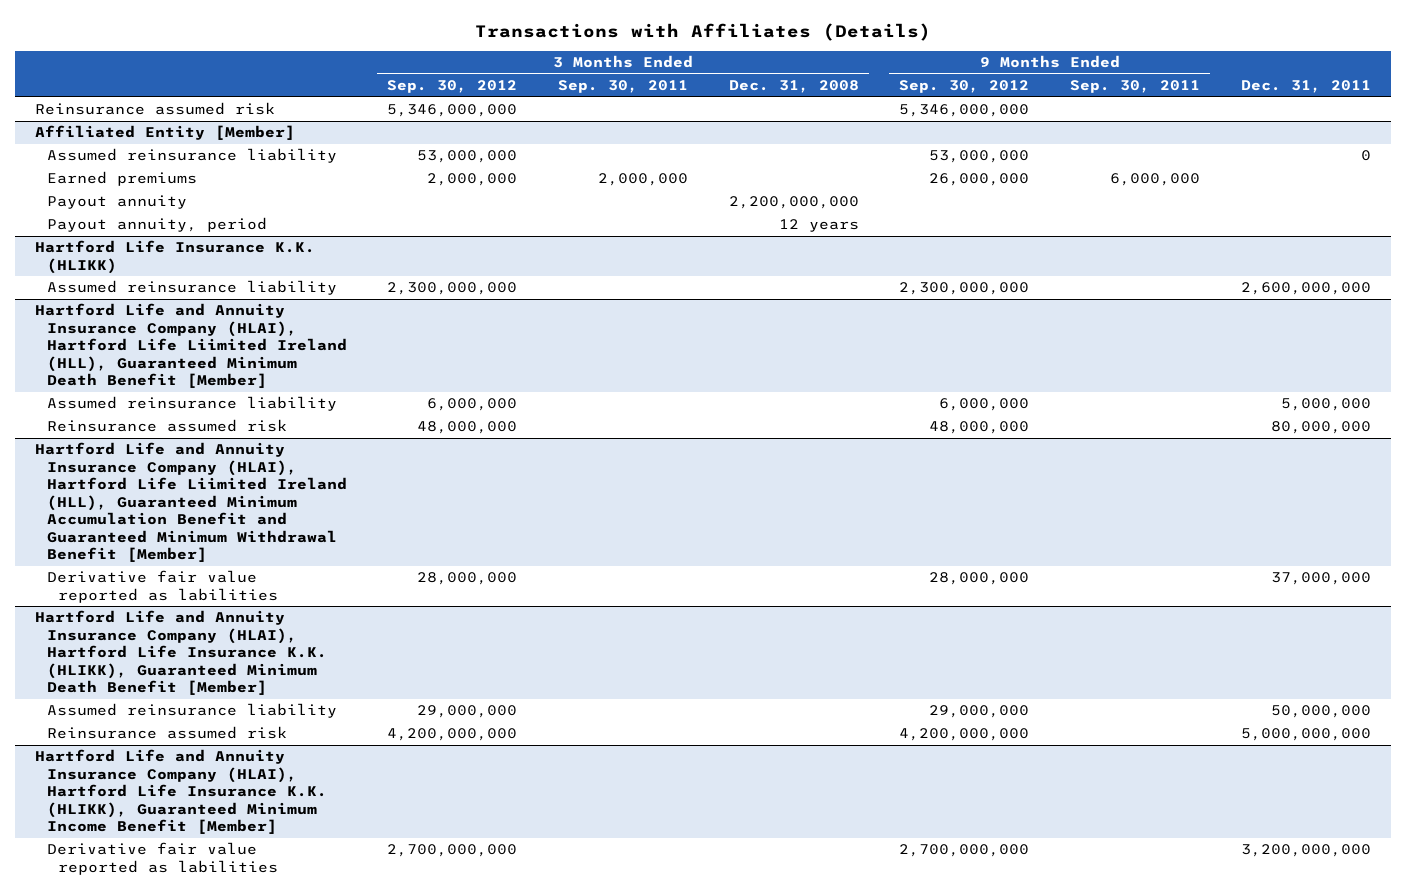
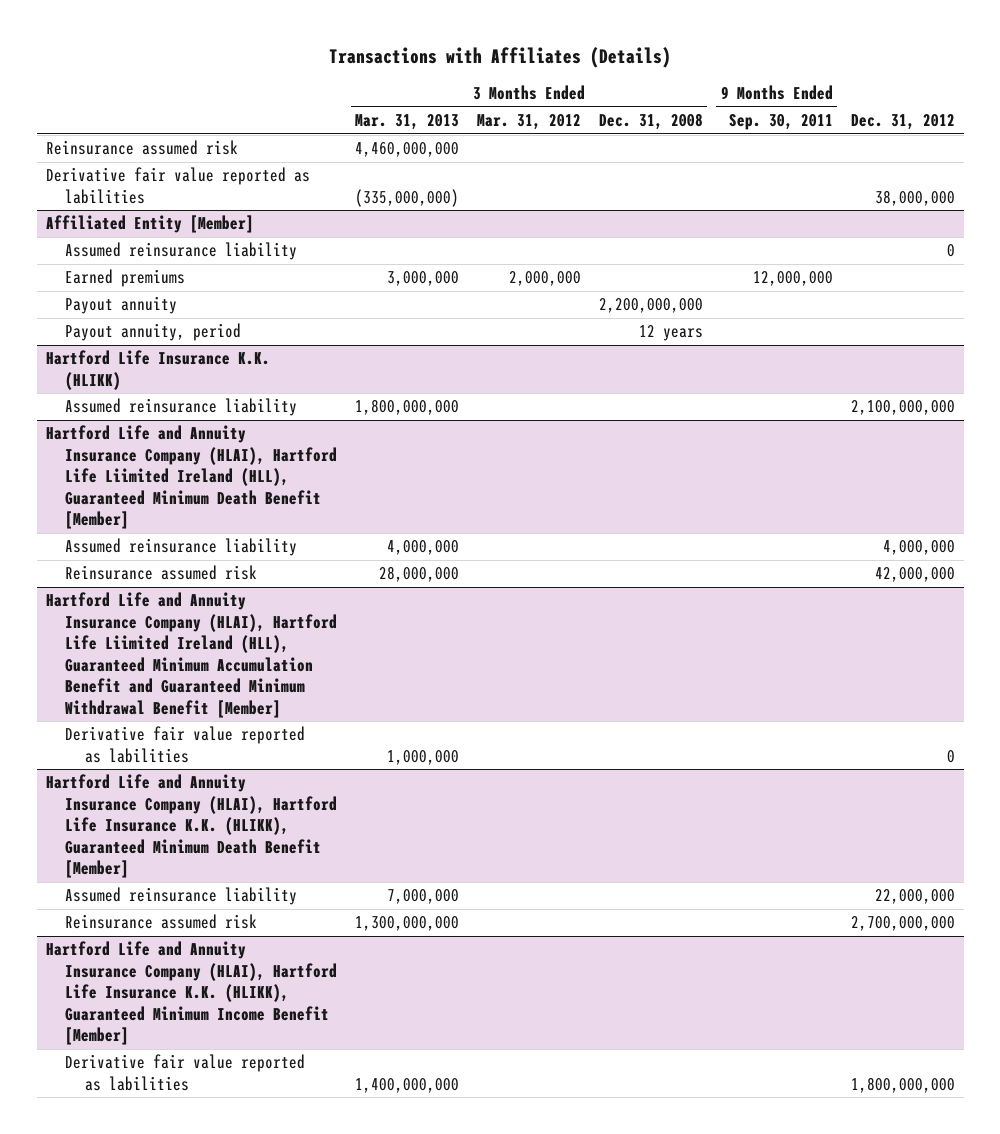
[387,80,518,94] Sep. 30, 2012 -> none
[558,80,689,94] Sep. 30, 2011 -> none
[899,80,1030,94] Sep. 30, 2012 -> none
[1240,80,1371,94] Dec. 31, 2011 -> none
none -> [355,113,460,130] Mar. 31, 2013
none -> [477,113,582,130] Mar. 31, 2012
none -> [850,113,955,130] Dec. 31, 2012
none -> [45,167,310,204] Derivative fair value reported as labilities
[1110,173,1201,187] 6,000,000 -> [752,271,833,287] 12,000,000

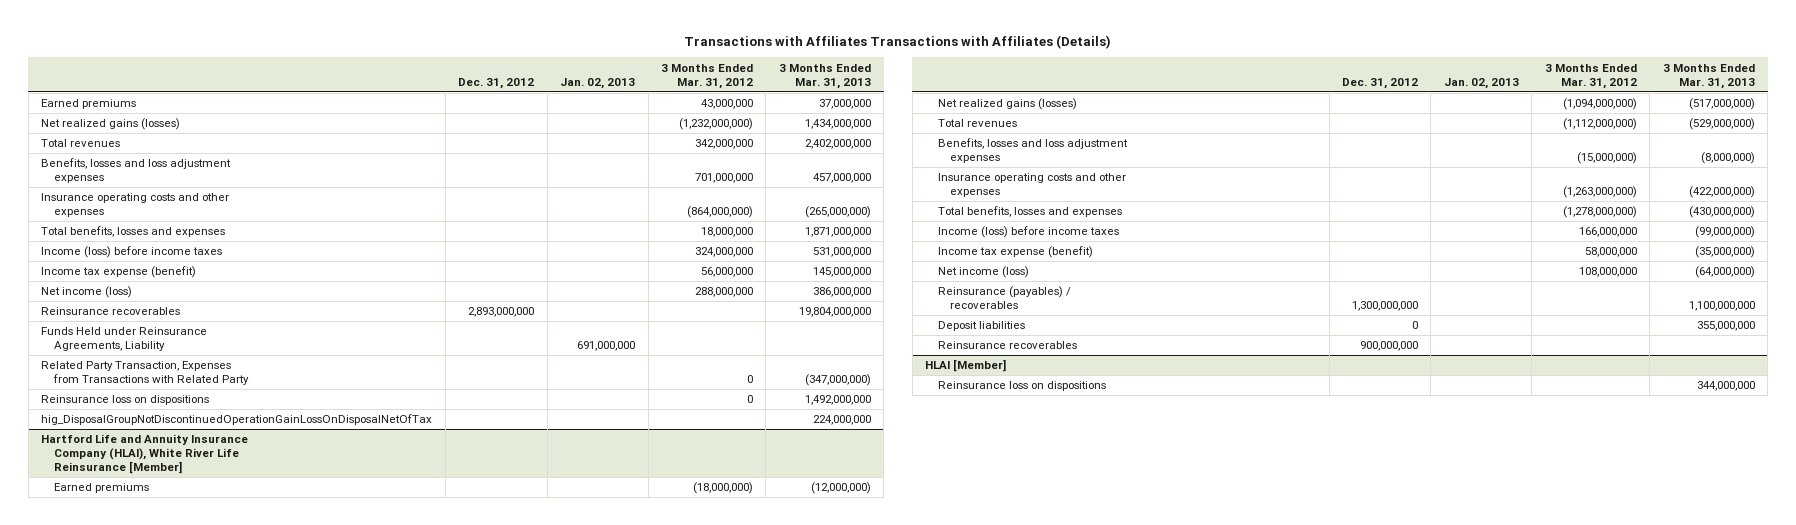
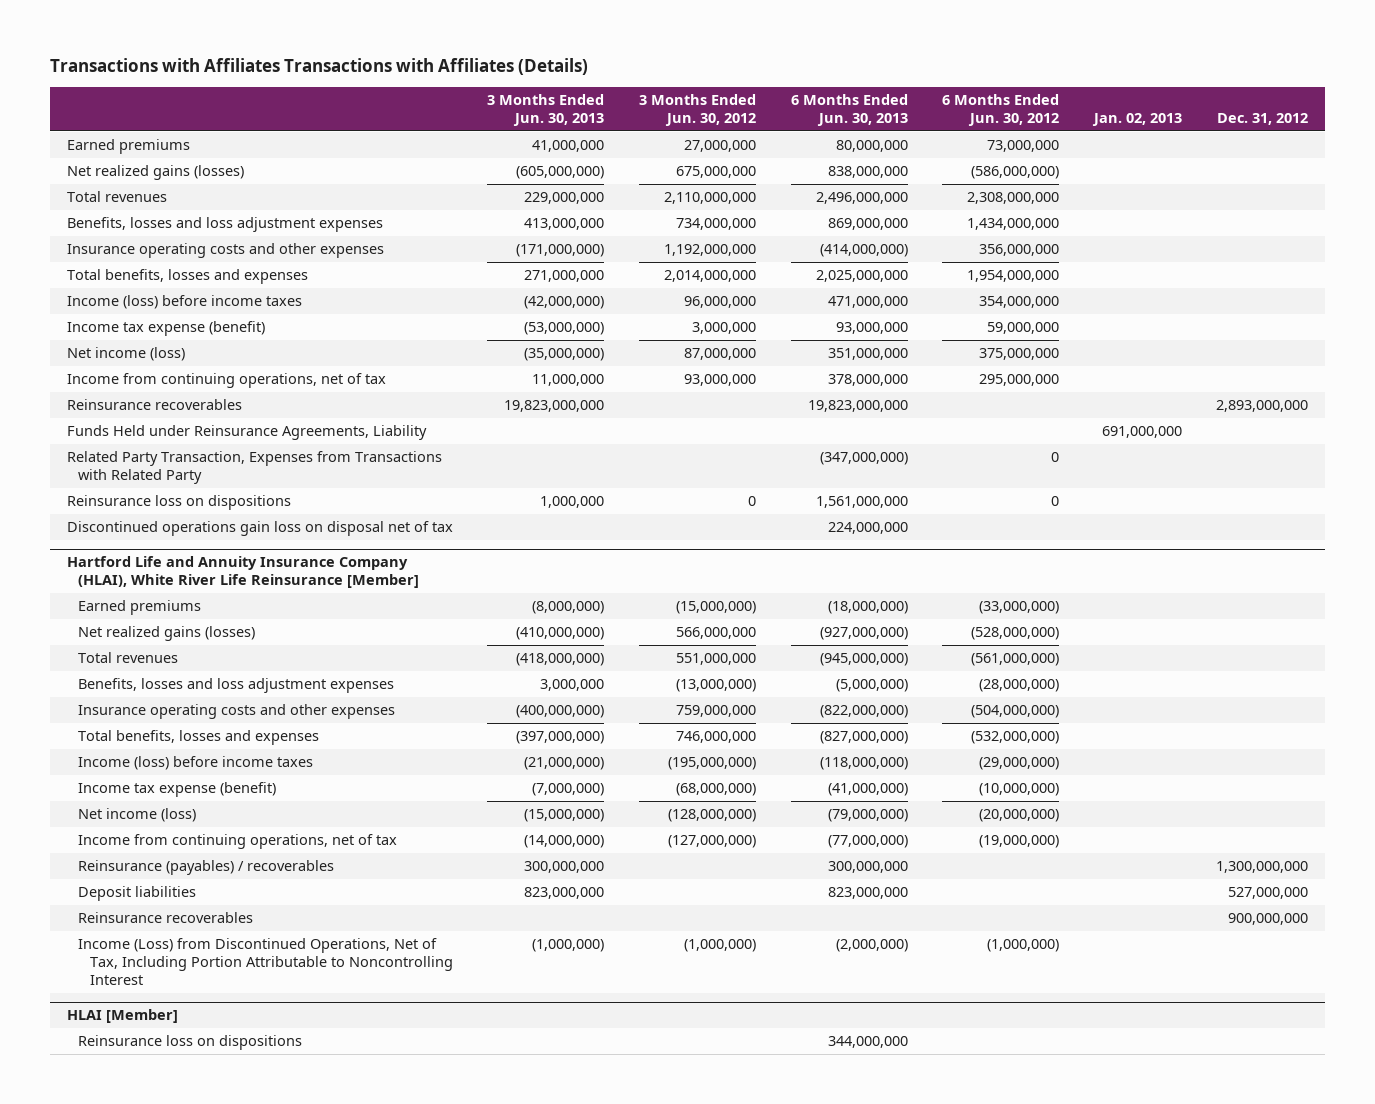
[660,63,753,89] 3 Months Ended Mar. 31, 2012 -> none
[778,63,871,89] 3 Months Ended Mar. 31, 2013 -> none
none -> [487,93,605,127] 3 Months Ended Jun. 30, 2013
none -> [638,93,756,127] 3 Months Ended Jun. 30, 2012
none -> [790,93,908,127] 6 Months Ended Jun. 30, 2013
none -> [942,93,1060,127] 6 Months Ended Jun. 30, 2012
none -> [66,373,386,389] Income from continuing operations, net of tax
[41,414,433,426] hig_DisposalGroupNotDiscontinuedOperationGainLossOnDisposalNetOfTax -> [66,521,453,537] Discontinued operations gain loss on disposal net of tax
none -> [78,834,398,850] Income from continuing operations, net of tax
[1412,321,1419,330] 0 -> [1228,887,1309,900] 527,000,000
none -> [78,938,453,986] Income (Loss) from Discontinued Operations, Net of Tax, Including Portion Attributable to Noncontrolling Interest

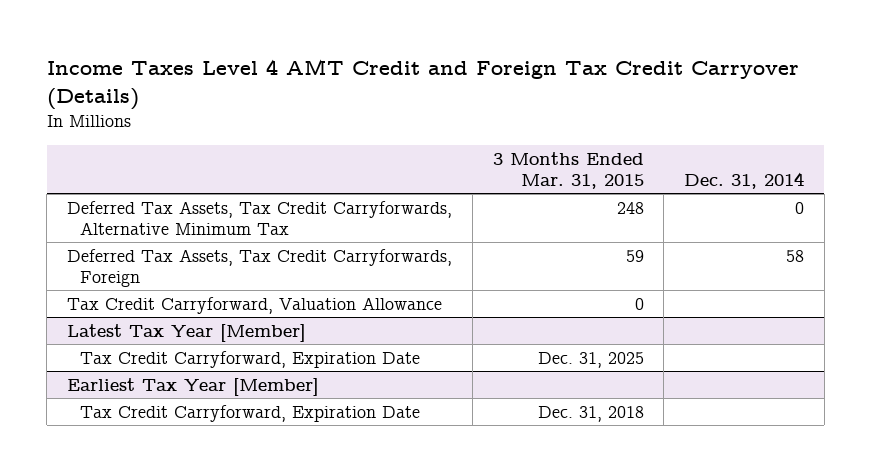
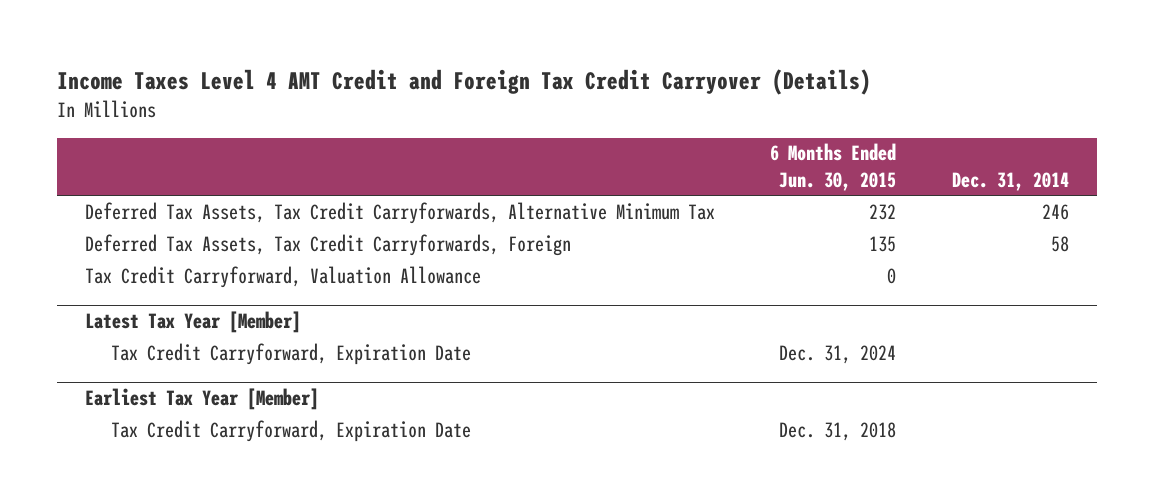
[492,151,644,189] 3 Months Ended Mar. 31, 2015 -> none
none -> [770,143,897,191] 6 Months Ended Jun. 30, 2015
[794,201,804,214] 0 -> [1041,203,1069,220] 246

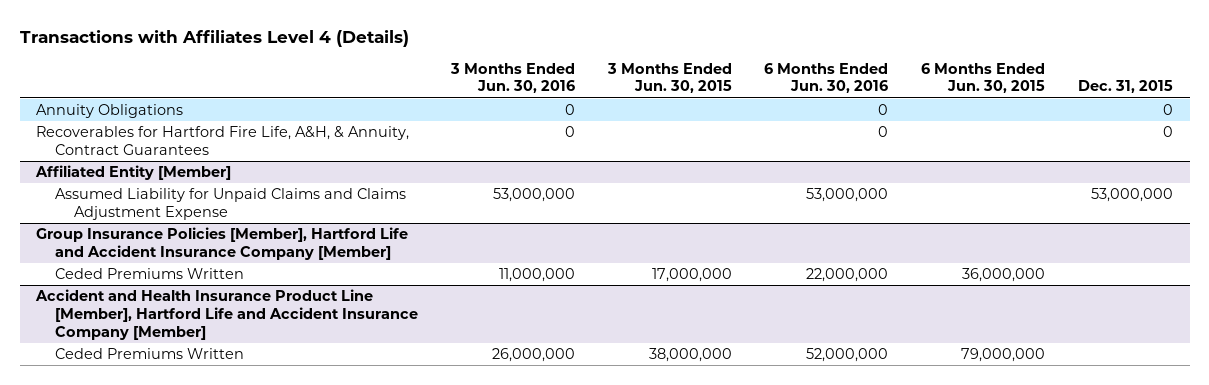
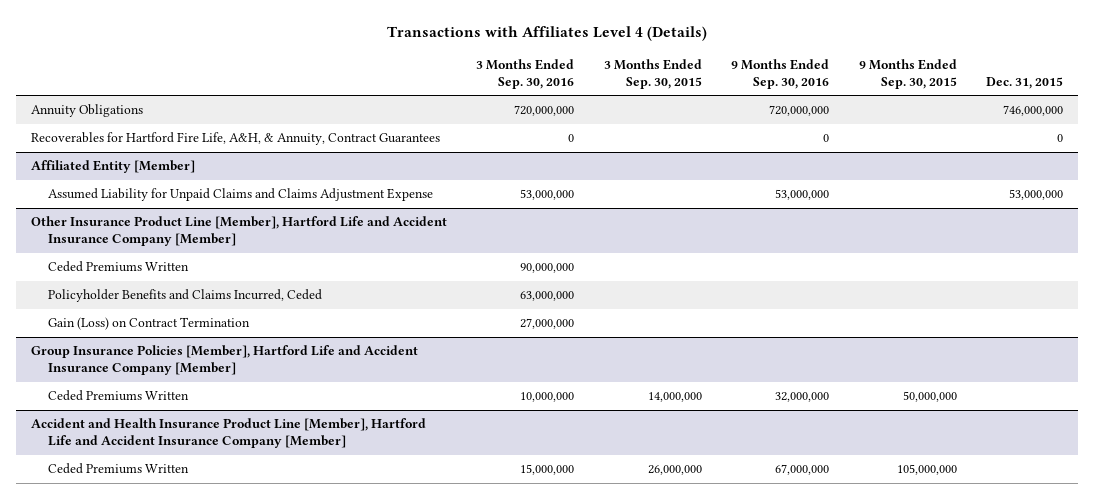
[449,62,575,94] 3 Months Ended Jun. 30, 2016 -> none
[606,62,732,94] 3 Months Ended Jun. 30, 2015 -> none
[764,62,889,94] 6 Months Ended Jun. 30, 2016 -> none
[921,62,1046,94] 6 Months Ended Jun. 30, 2015 -> none
none -> [476,58,575,90] 3 Months Ended Sep. 30, 2016
none -> [603,58,702,90] 3 Months Ended Sep. 30, 2015
none -> [731,58,830,90] 9 Months Ended Sep. 30, 2016
none -> [858,58,957,90] 9 Months Ended Sep. 30, 2015
[1163,104,1174,116] 0 -> [1003,105,1064,117] 746,000,000
none -> [30,216,447,247] Other Insurance Product Line [Member], Hartford Life and Accident Insurance Company [Member]
none -> [48,261,190,273] Ceded Premiums Written
none -> [48,289,323,303] Policyholder Benefits and Claims Incurred, Ceded
none -> [48,317,251,331] Gain (Loss) on Contract Termination

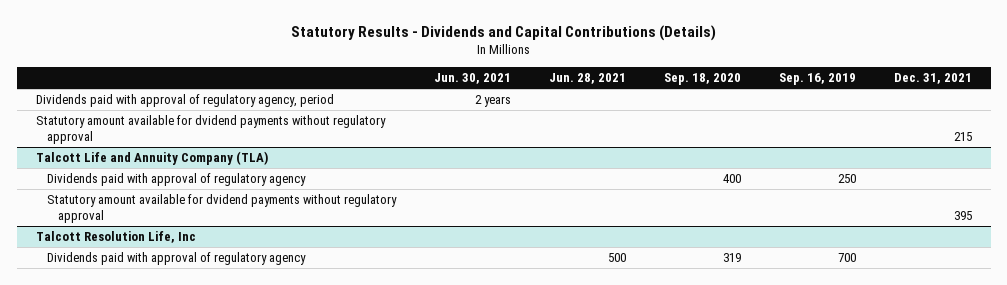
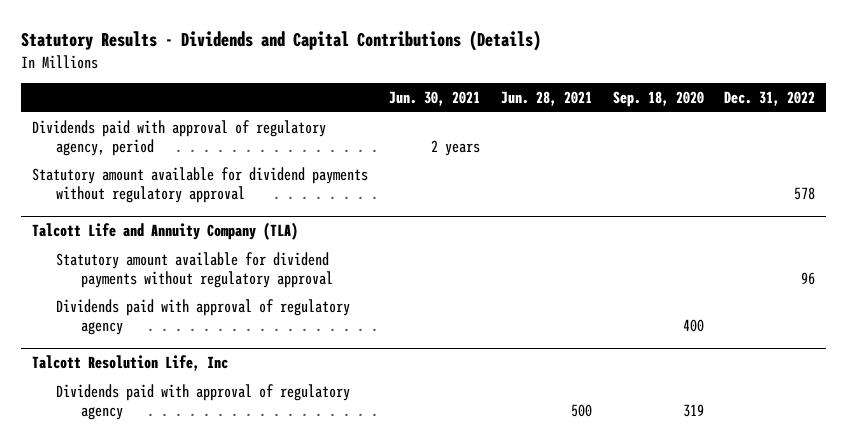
[778,73,856,86] Sep. 16, 2019 -> none
[893,73,972,85] Dec. 31, 2021 -> none
none -> [724,91,816,107] Dec. 31, 2022
[35,115,386,145] Statutory amount available for dvidend payments without regulatory approval -> [31,166,368,203] Statutory amount available for dividend payments without regulatory approval
none -> [56,251,334,288] Statutory amount available for dividend payments without regulatory approval
[46,194,397,224] Statutory amount available for dvidend payments without regulatory approval -> none

